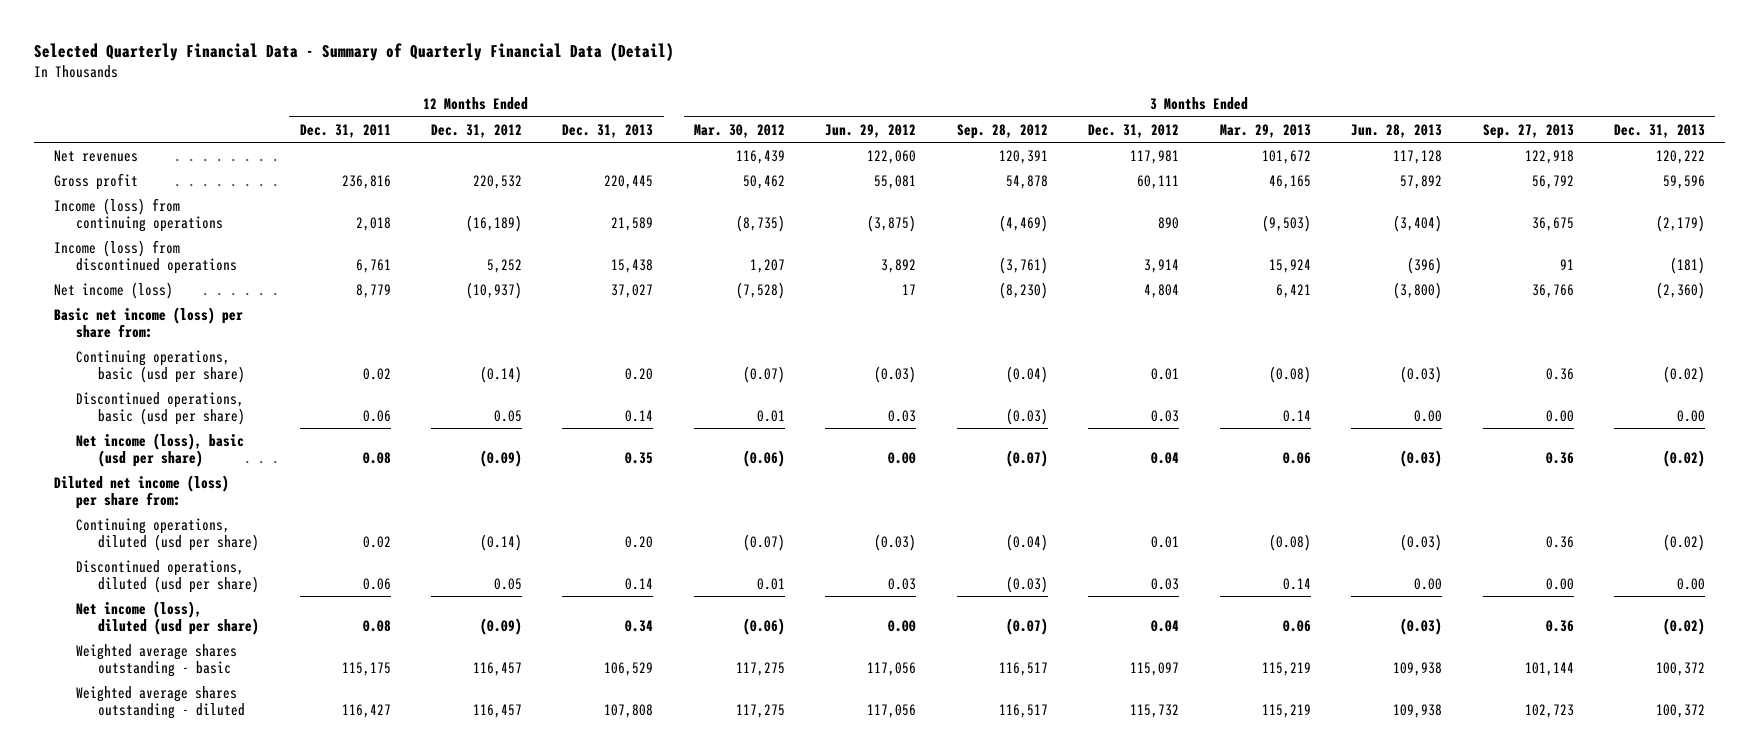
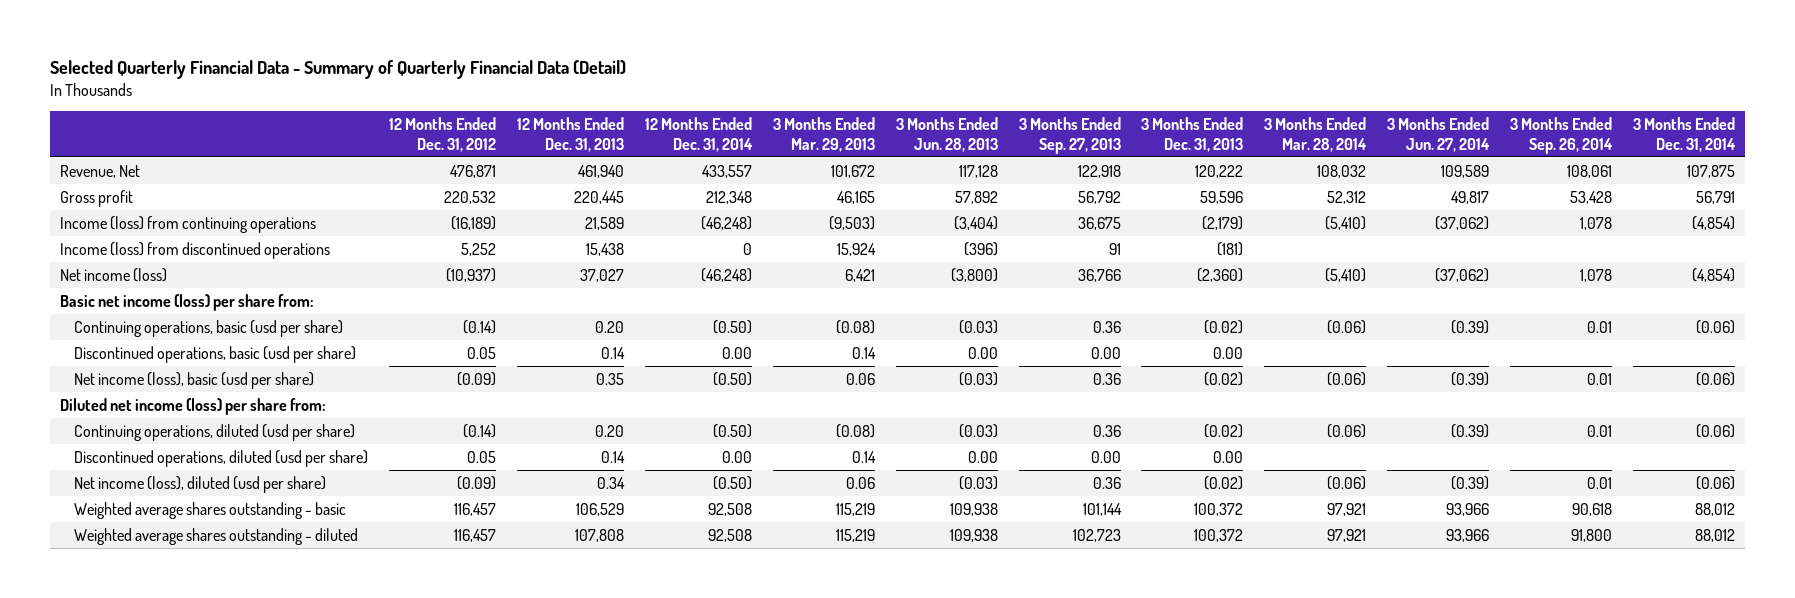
[299,123,391,138] Dec. 31, 2011 -> none
[693,123,785,138] Mar. 30, 2012 -> none
[825,123,917,138] Jun. 29, 2012 -> none
[956,123,1048,139] Sep. 28, 2012 -> none
[1088,123,1180,138] Dec. 31, 2012 -> none
none -> [644,117,753,152] 12 Months Ended Dec. 31, 2014
none -> [1264,117,1368,152] 3 Months Ended Mar. 28, 2014
none -> [1387,117,1491,152] 3 Months Ended Jun. 27, 2014
none -> [1510,117,1614,154] 3 Months Ended Sep. 26, 2014
none -> [1633,117,1737,152] 3 Months Ended Dec. 31, 2014
[54,149,139,162] Net revenues -> none
none -> [60,164,141,178] Revenue, Net

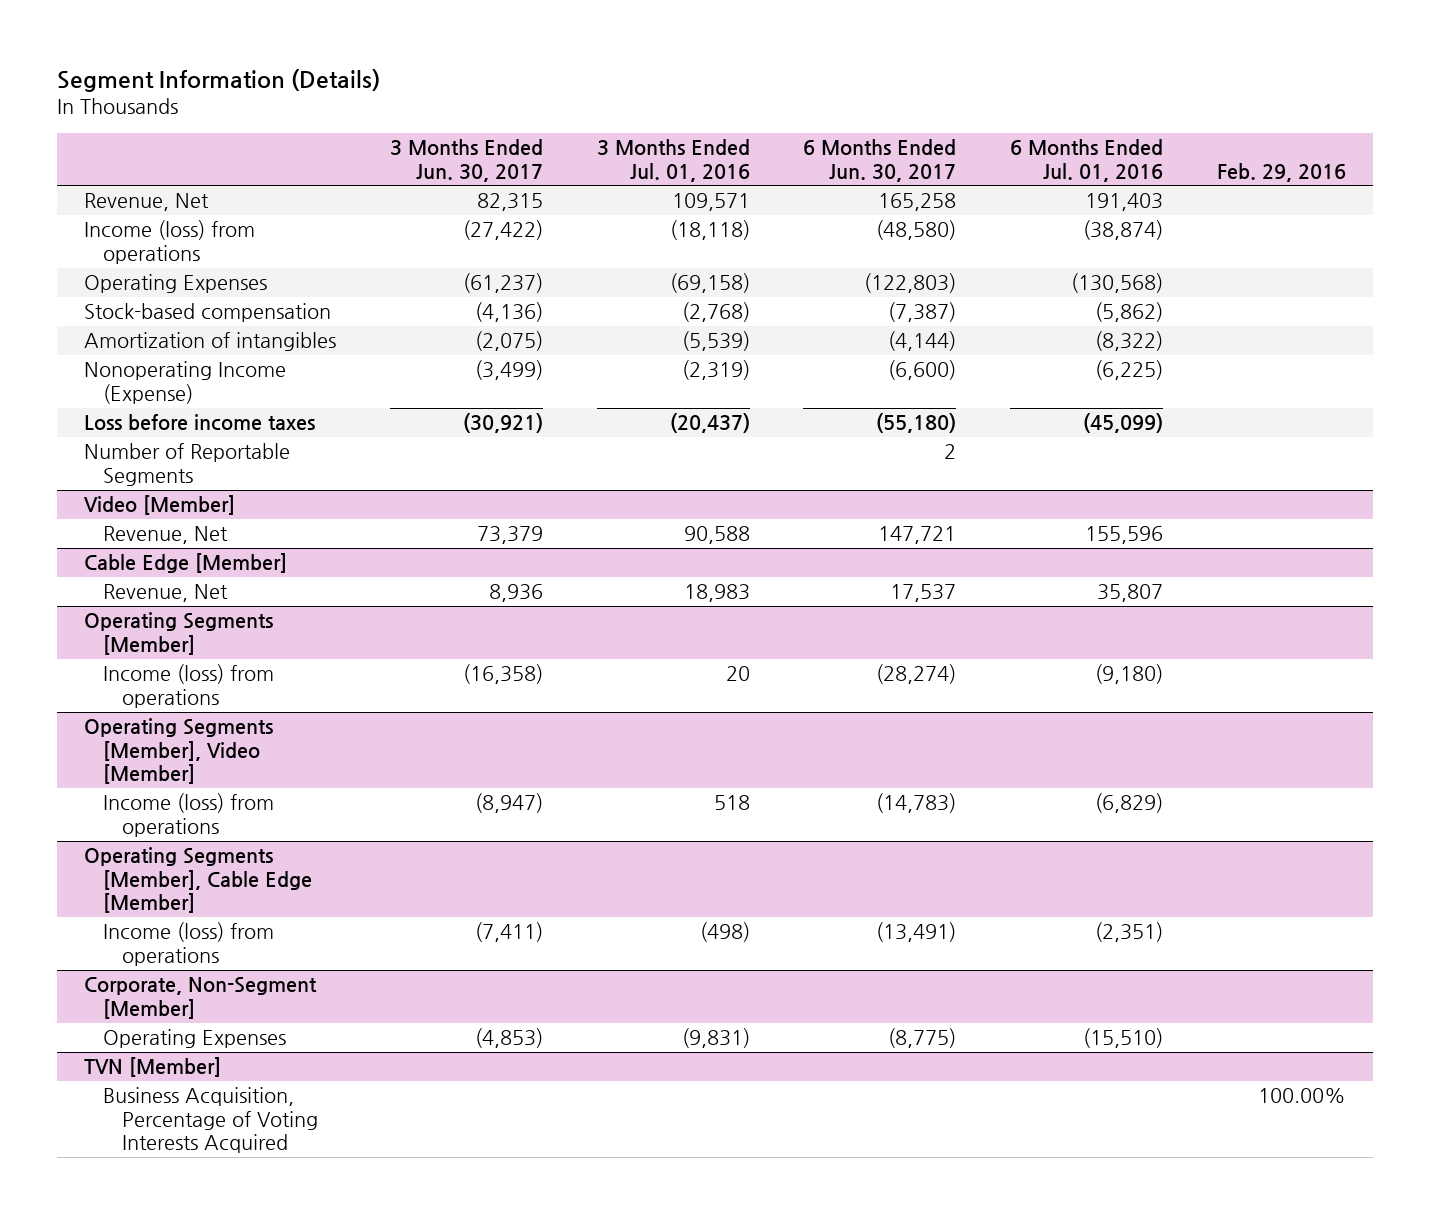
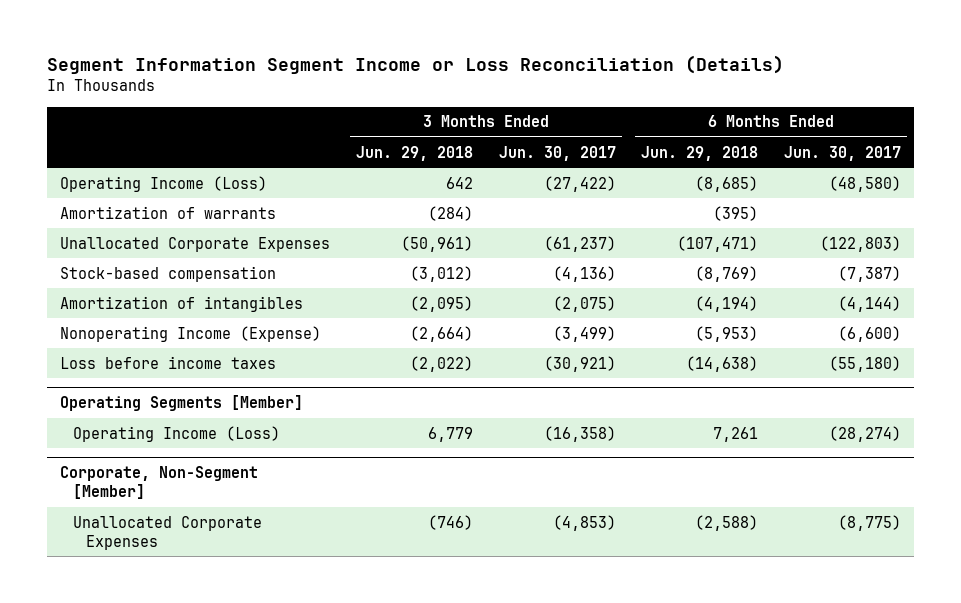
[56,68,380,92] Segment Information (Details) -> [47,54,785,74] Segment Information Segment Income or Loss Reconciliation (Details)
[596,139,750,182] 3 Months Ended Jul. 01, 2016 -> none
[1010,139,1164,182] 6 Months Ended Jul. 01, 2016 -> none
[1217,162,1347,182] Feb. 29, 2016 -> none
none -> [355,145,473,161] Jun. 29, 2018
none -> [641,145,759,161] Jun. 29, 2018
[83,193,209,212] Revenue, Net -> none
[83,220,255,264] Income (loss) from operations -> [60,175,268,192] Operating Income (Loss)
none -> [60,205,277,219] Amortization of warrants
[83,274,267,294] Operating Expenses -> [60,236,331,252] Unallocated Corporate Expenses
[83,443,290,486] Number of Reportable Segments -> none
[83,495,235,516] Video [Member] -> none
[102,526,228,545] Revenue, Net -> none
[83,553,287,574] Cable Edge [Member] -> none
[102,584,228,603] Revenue, Net -> none
[83,718,273,785] Operating Segments [Member], Video [Member] -> none
[102,793,274,837] Income (loss) from operations -> none
[83,847,312,914] Operating Segments [Member], Cable Edge [Member] -> none
[102,922,274,966] Income (loss) from operations -> none
[102,664,274,708] Income (loss) from operations -> [72,425,280,442] Operating Income (Loss)
[83,1057,221,1078] TVN [Member] -> none
[102,1087,318,1154] Business Acquisition, Percentage of Voting Interests Acquired -> none
[102,1029,286,1049] Operating Expenses -> [72,515,262,550] Unallocated Corporate Expenses

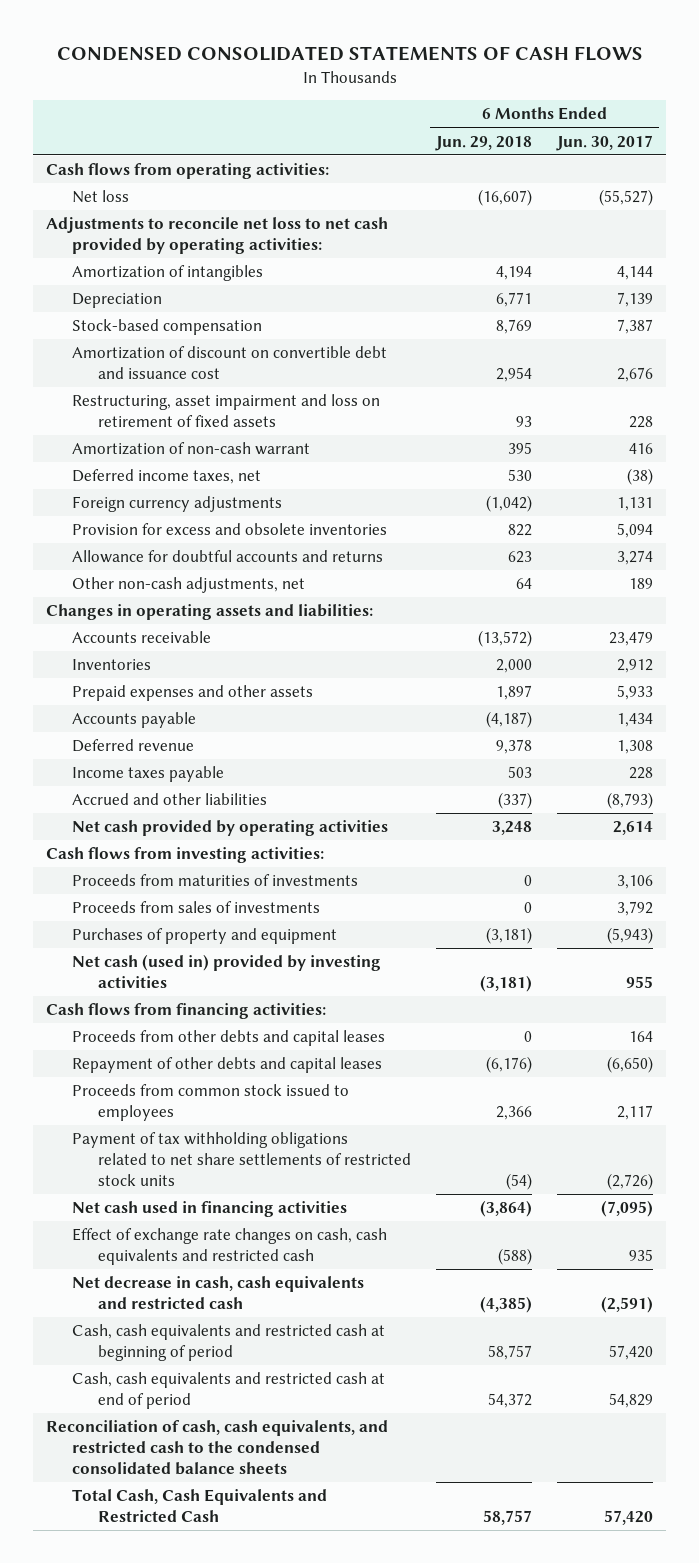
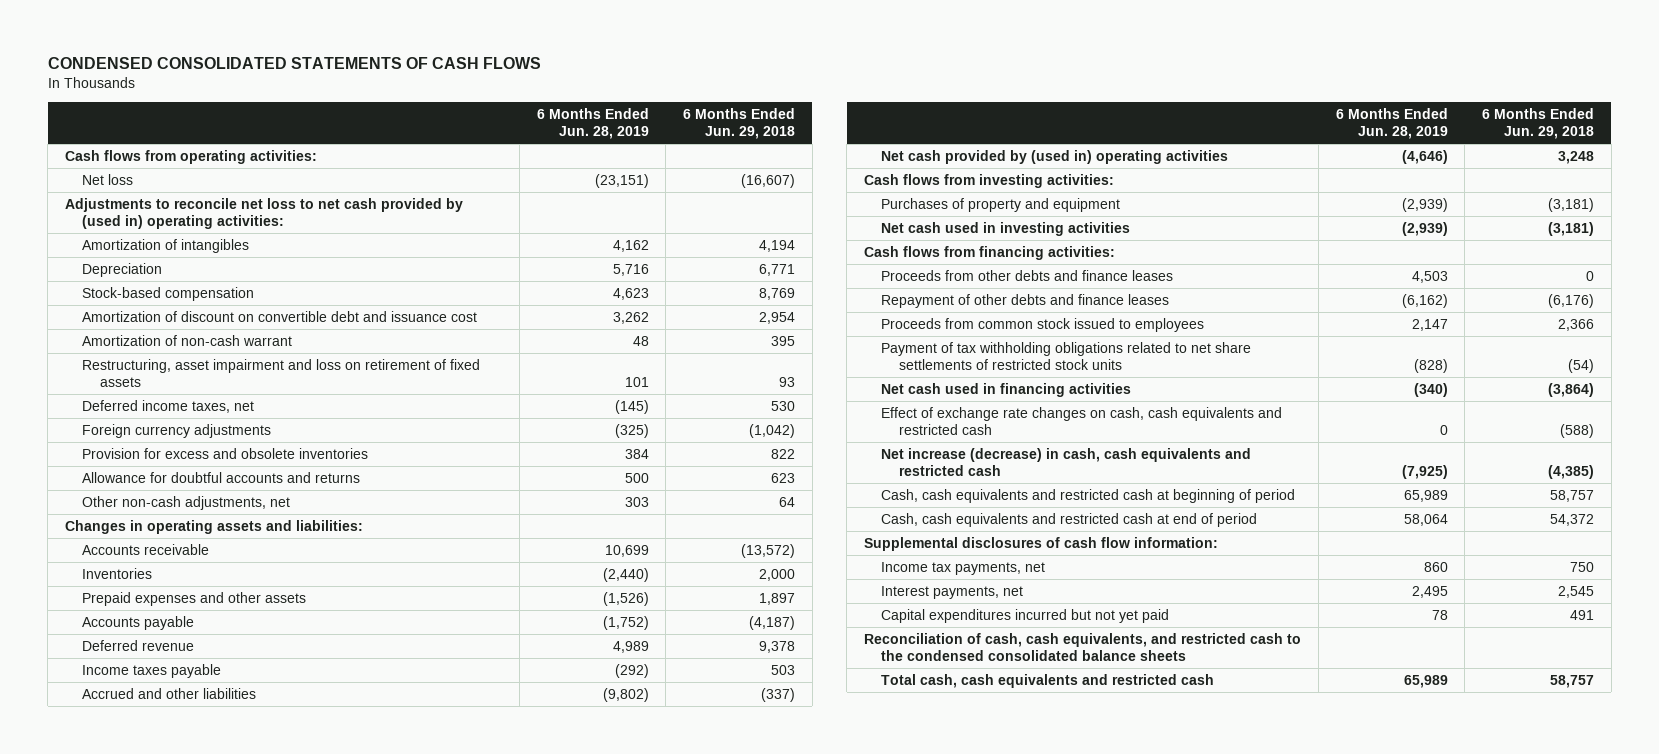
[556,134,654,151] Jun. 30, 2017 -> none
none -> [536,107,649,139] 6 Months Ended Jun. 28, 2019
[45,217,388,254] Adjustments to reconcile net loss to net cash provided by operating activities: -> [65,197,464,229] Adjustments to reconcile net loss to net cash provided by (used in) operating activities:
[72,394,381,427] Restructuring, asset impairment and loss on retirement of fixed assets -> [82,358,481,387] Restructuring, asset impairment and loss on retirement of fixed assets
[72,820,389,837] Net cash provided by operating activities -> [881,149,1229,164] Net cash provided by (used in) operating activities
[72,874,359,887] Proceeds from maturities of investments -> none
[72,901,321,914] Proceeds from sales of investments -> none
[72,954,382,988] Net cash (used in) provided by investing activities -> [881,221,1131,236] Net cash used in investing activities
[72,1030,386,1047] Proceeds from other debts and capital leases -> [881,269,1174,281] Proceeds from other debts and finance leases
[72,1057,383,1074] Repayment of other debts and capital leases -> [881,293,1170,308] Repayment of other debts and finance leases
[72,1276,365,1309] Net decrease in cash, cash equivalents and restricted cash -> [881,447,1252,476] Net increase (decrease) in cash, cash equivalents and restricted cash
none -> [864,536,1219,551] Supplemental disclosures of cash flow information:
none -> [881,561,1046,575] Income tax payments, net
none -> [881,585,1024,599] Interest payments, net
none -> [881,608,1170,623] Capital expenditures incurred but not yet paid
[72,1489,328,1522] Total Cash, Cash Equivalents and Restricted Cash -> [881,673,1215,688] Total cash, cash equivalents and restricted cash

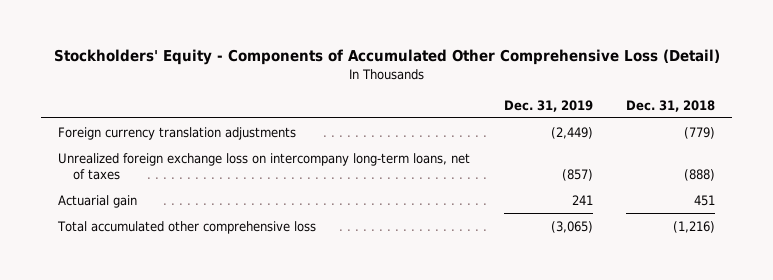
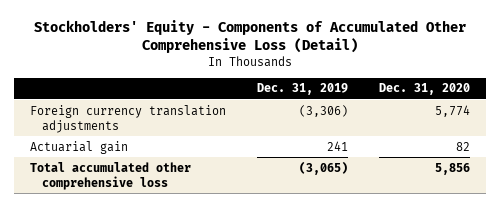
[626,99,716,112] Dec. 31, 2018 -> none
none -> [379,83,471,96] Dec. 31, 2020
[58,152,471,181] Unrealized foreign exchange loss on intercompany long-term loans, net of taxes -> none
[550,126,593,139] (2,449) -> [299,104,349,117] (3,306)

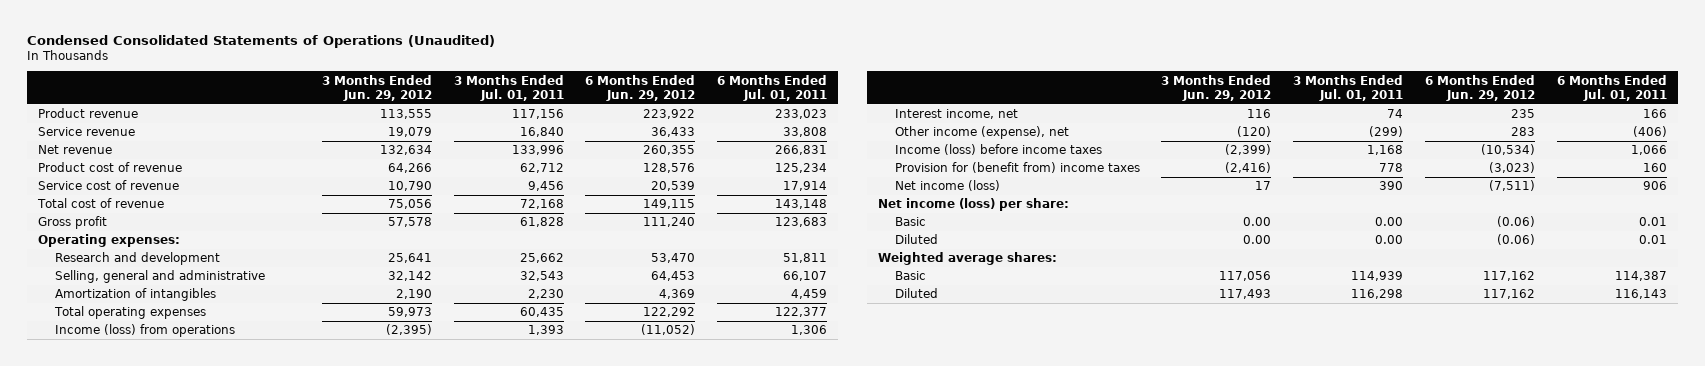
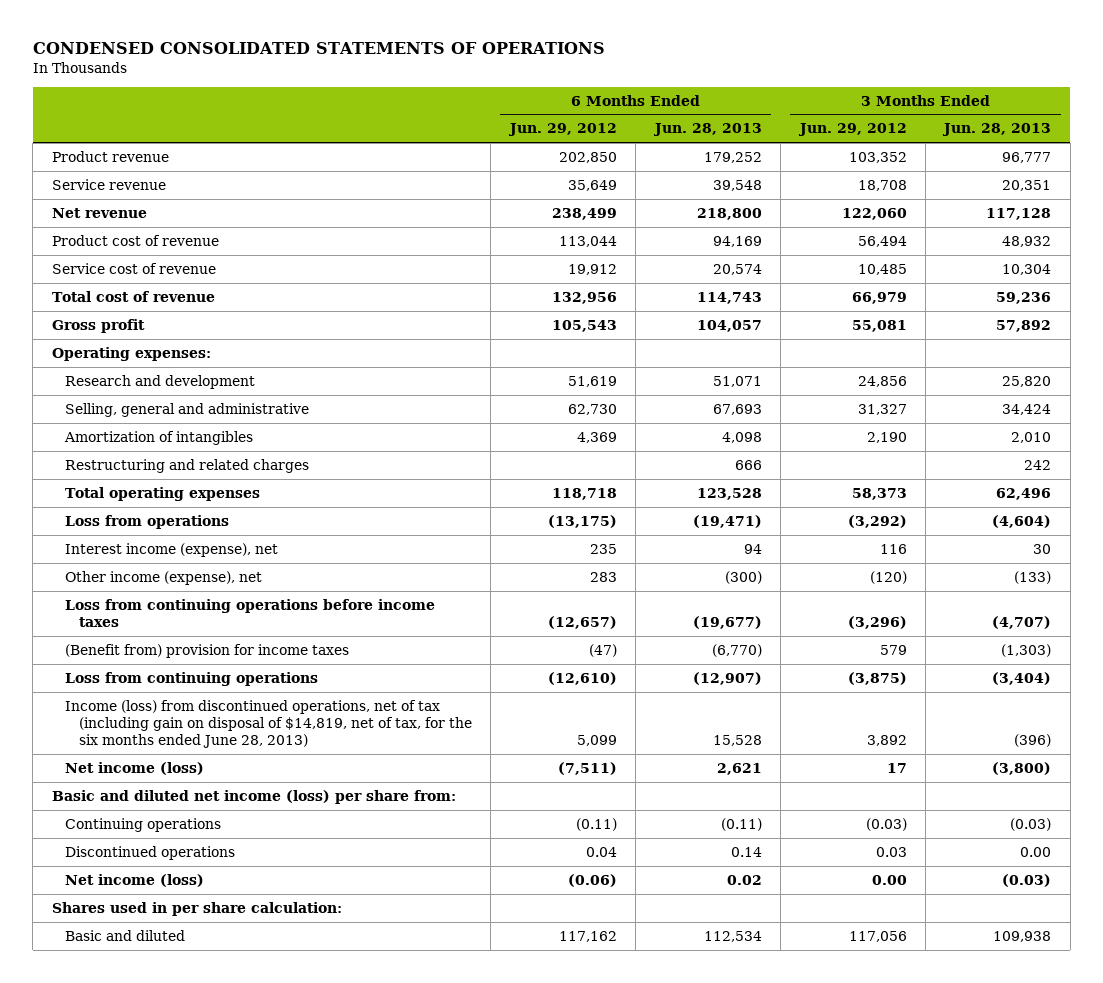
[26,34,495,48] Condensed Consolidated Statements of Operations (Unaudited) -> [32,42,605,55] CONDENSED CONSOLIDATED STATEMENTS OF OPERATIONS
[453,74,564,101] 3 Months Ended Jul. 01, 2011 -> none
[717,74,828,101] 6 Months Ended Jul. 01, 2011 -> none
none -> [652,123,762,137] Jun. 28, 2013
none -> [942,123,1052,137] Jun. 28, 2013
[379,109,432,120] 113,555 -> [848,151,907,163] 103,352
[643,109,696,120] 223,922 -> [558,151,617,163] 202,850
[387,127,432,138] 19,079 -> [857,179,907,191] 18,708
[651,127,696,138] 36,433 -> [567,179,617,191] 35,649
[379,145,432,156] 132,634 -> [841,207,907,220] 122,060
[643,145,696,156] 260,355 -> [551,207,617,220] 238,499
[387,163,432,174] 64,266 -> [857,235,907,247] 56,494
[643,163,696,174] 128,576 -> [558,235,617,247] 113,044
[387,181,432,192] 10,790 -> [857,263,907,275] 10,485
[651,181,696,192] 20,539 -> [567,263,617,275] 19,912
[387,199,432,210] 75,056 -> [851,291,907,304] 66,979
[643,199,696,210] 149,115 -> [551,291,617,304] 132,956
[387,217,432,228] 57,578 -> [851,319,907,332] 55,081
[643,217,696,228] 111,240 -> [551,319,617,332] 105,543
[387,253,432,264] 25,641 -> [857,375,907,387] 24,856
[651,253,696,264] 53,470 -> [567,375,617,387] 51,619
[387,271,432,282] 32,142 -> [857,403,907,415] 31,327
[651,271,696,282] 64,453 -> [567,403,617,415] 62,730
none -> [65,458,310,473] Restructuring and related charges
[387,307,432,318] 59,973 -> [851,487,907,500] 58,373
[643,307,696,318] 122,292 -> [551,487,617,500] 118,718
[54,324,235,338] Income (loss) from operations -> [65,514,230,529] Loss from operations
[385,324,432,336] (2,395) -> [847,514,907,528] (3,292)
[641,324,696,336] (11,052) -> [547,514,617,528] (13,175)
[894,109,1018,120] Interest income, net -> [65,542,279,557] Interest income (expense), net
[894,144,1102,156] Income (loss) before income taxes -> [65,598,436,627] Loss from continuing operations before income taxes
[1225,144,1272,156] (2,399) -> [847,615,907,629] (3,296)
[1481,144,1536,156] (10,534) -> [547,615,617,629] (12,657)
[894,162,1140,174] Provision for (benefit from) income taxes -> [65,643,350,658] (Benefit from) provision for income taxes
[1225,162,1272,174] (2,416) -> [879,644,907,655] 579
[1489,162,1536,174] (3,023) -> [588,643,617,657] (47)
none -> [65,671,319,686] Loss from continuing operations
none -> [65,699,473,748] Income (loss) from discontinued operations, net of tax (including gain on disposal of $14,819, net of tax, for the six months ended June 28, 2013)
[894,217,926,227] Basic -> none
[894,234,938,245] Diluted -> none
[877,252,1057,266] Weighted average shares: -> none
[894,288,938,299] Diluted -> none
none -> [51,789,456,804] Basic and diluted net income (loss) per share from:
none -> [65,817,222,832] Continuing operations
none -> [65,845,236,860] Discontinued operations
none -> [65,873,205,887] Net income (loss)
[877,198,1069,212] Net income (loss) per share: -> [51,901,342,916] Shares used in per share calculation:
[894,271,926,281] Basic -> [65,929,186,941] Basic and diluted

